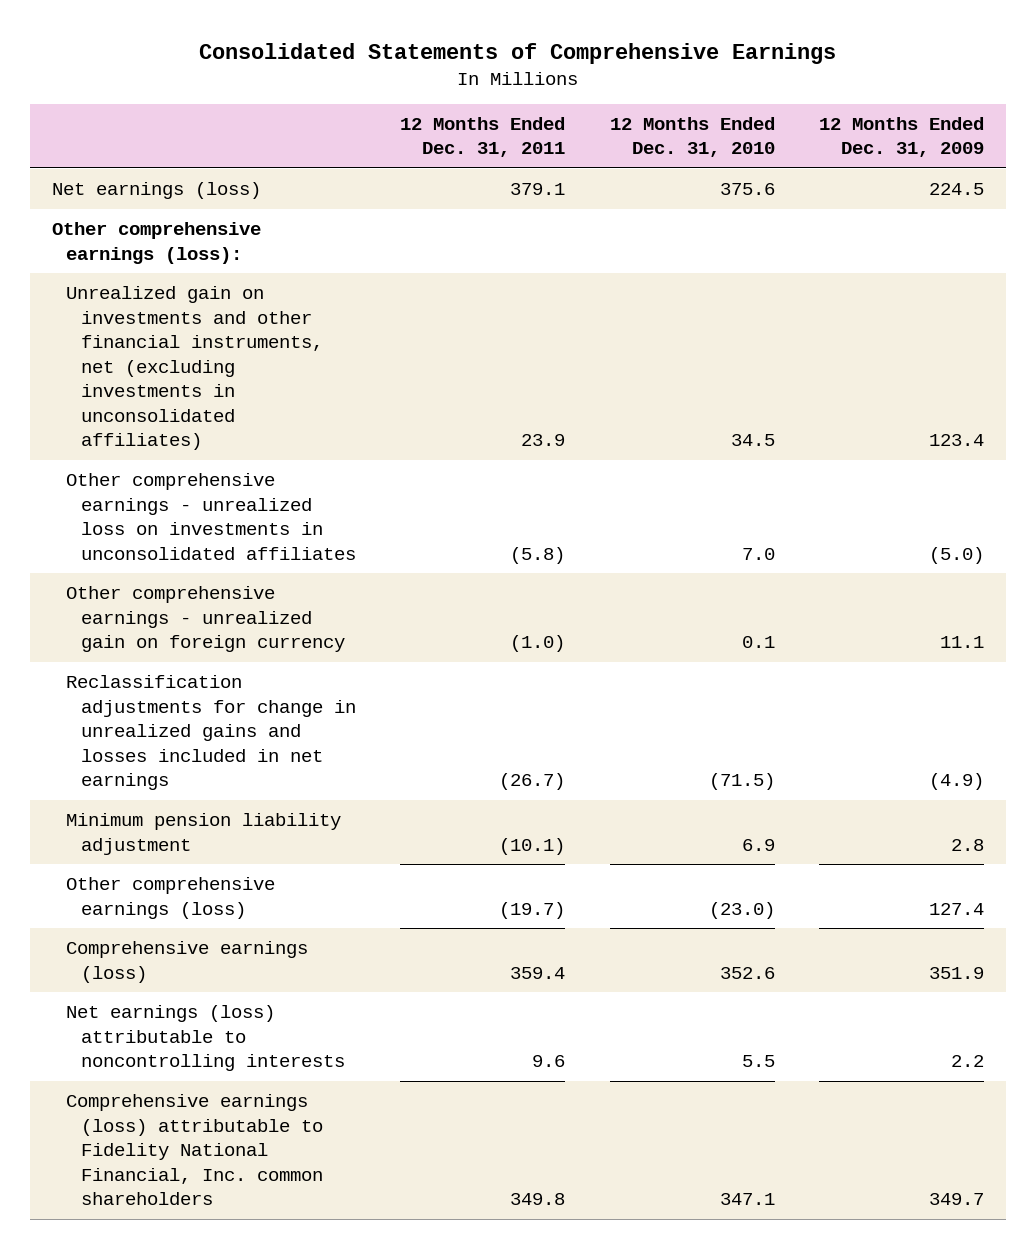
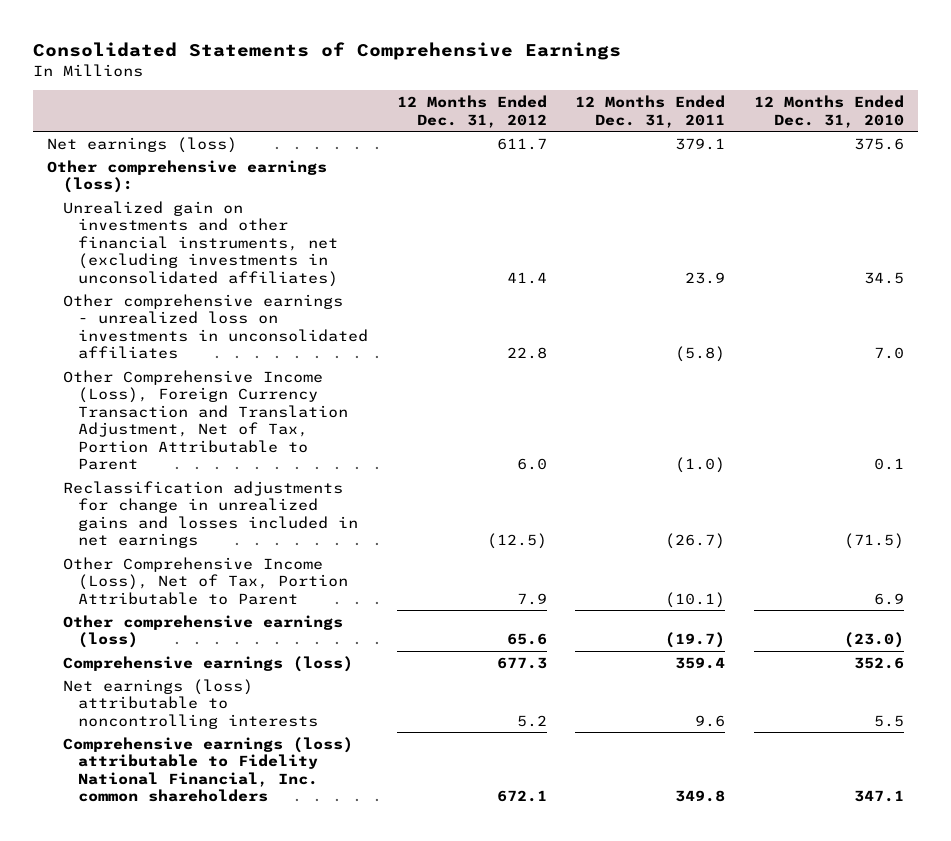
[818,116,984,158] 12 Months Ended Dec. 31, 2009 -> none
none -> [396,95,547,128] 12 Months Ended Dec. 31, 2012
[66,586,346,653] Other comprehensive earnings - unrealized gain on foreign currency -> none
none -> [62,369,349,471] Other Comprehensive Income (Loss), Foreign Currency Transaction and Translation Adjustment, Net of Tax, Portion Attributable to Parent
[66,813,342,855] Minimum pension liability adjustment -> [62,556,349,605] Other Comprehensive Income (Loss), Net of Tax, Portion Attributable to Parent

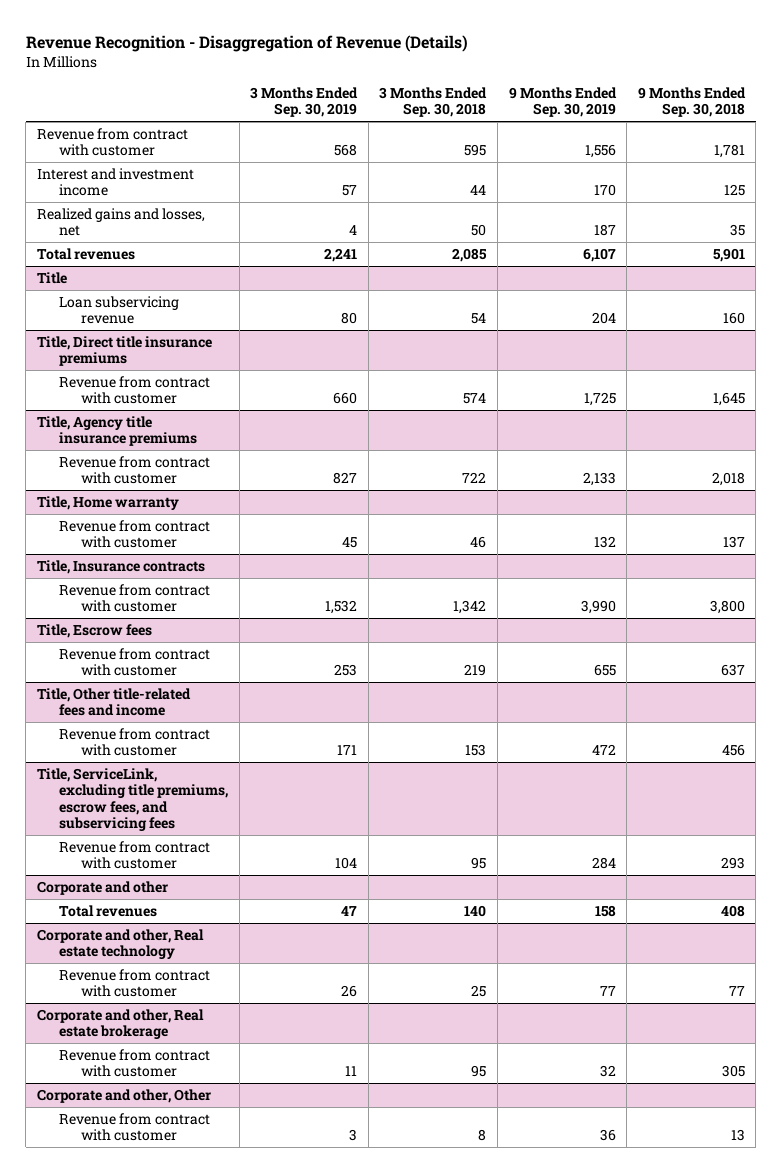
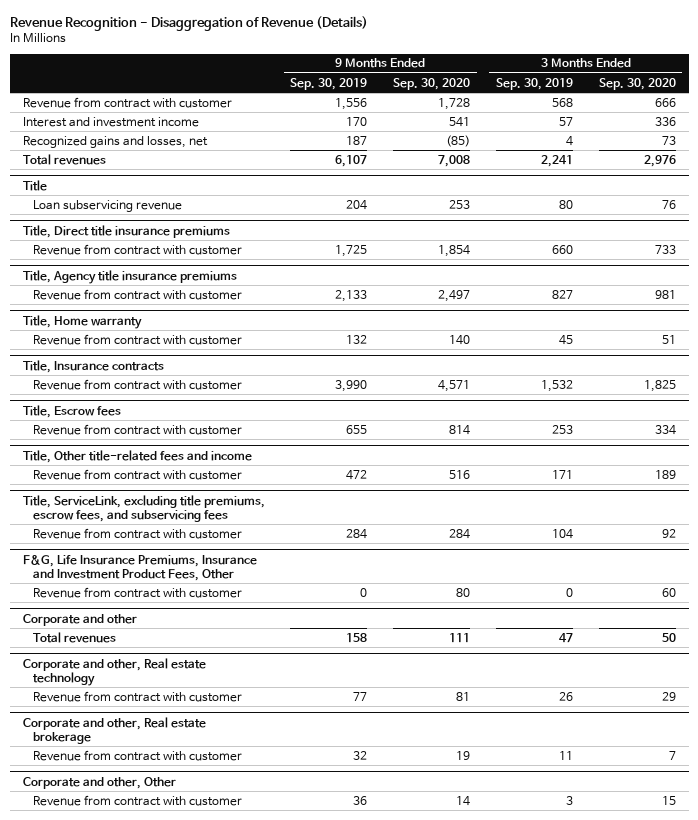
[379,86,488,118] 3 Months Ended Sep. 30, 2018 -> none
[637,86,746,118] 9 Months Ended Sep. 30, 2018 -> none
none -> [393,77,471,90] Sep. 30, 2020
none -> [598,77,676,90] Sep. 30, 2020
[37,208,206,237] Realized gains and losses, net -> [22,135,208,148] Recognized gains and losses, net
none -> [22,554,257,581] F&G, Life Insurance Premiums, Insurance and Investment Product Fees, Other
none -> [32,586,242,598] Revenue from contract with customer

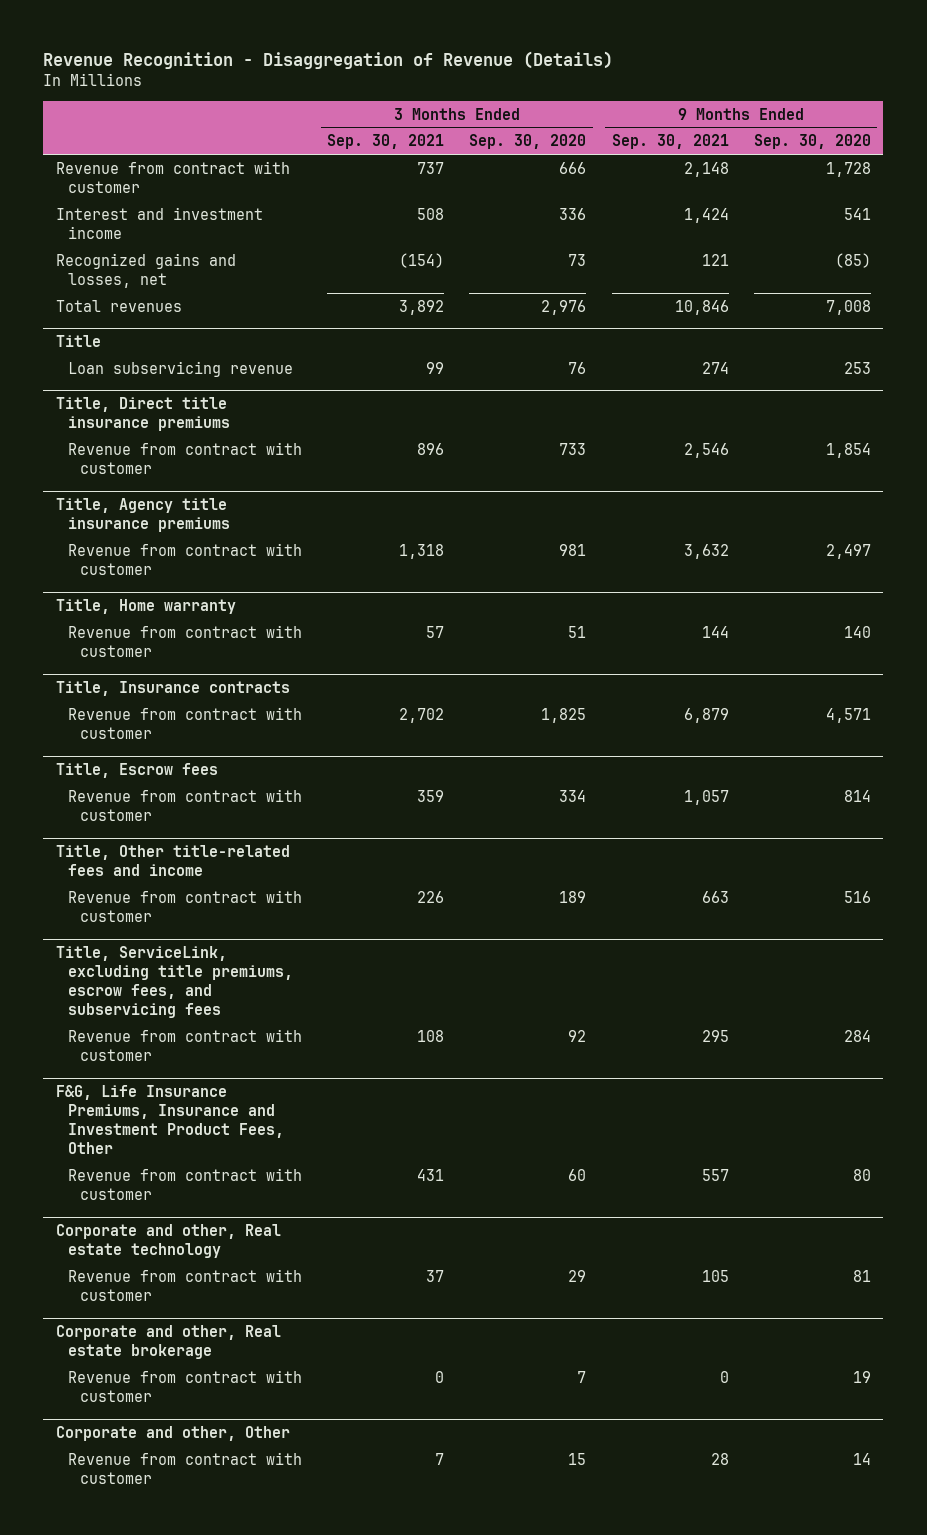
[290,77,368,90] Sep. 30, 2019 -> none
[495,77,573,90] Sep. 30, 2019 -> none
none -> [327,134,445,150] Sep. 30, 2021
none -> [611,134,729,150] Sep. 30, 2021
[22,613,137,626] Corporate and other -> none
[32,631,116,643] Total revenues -> none

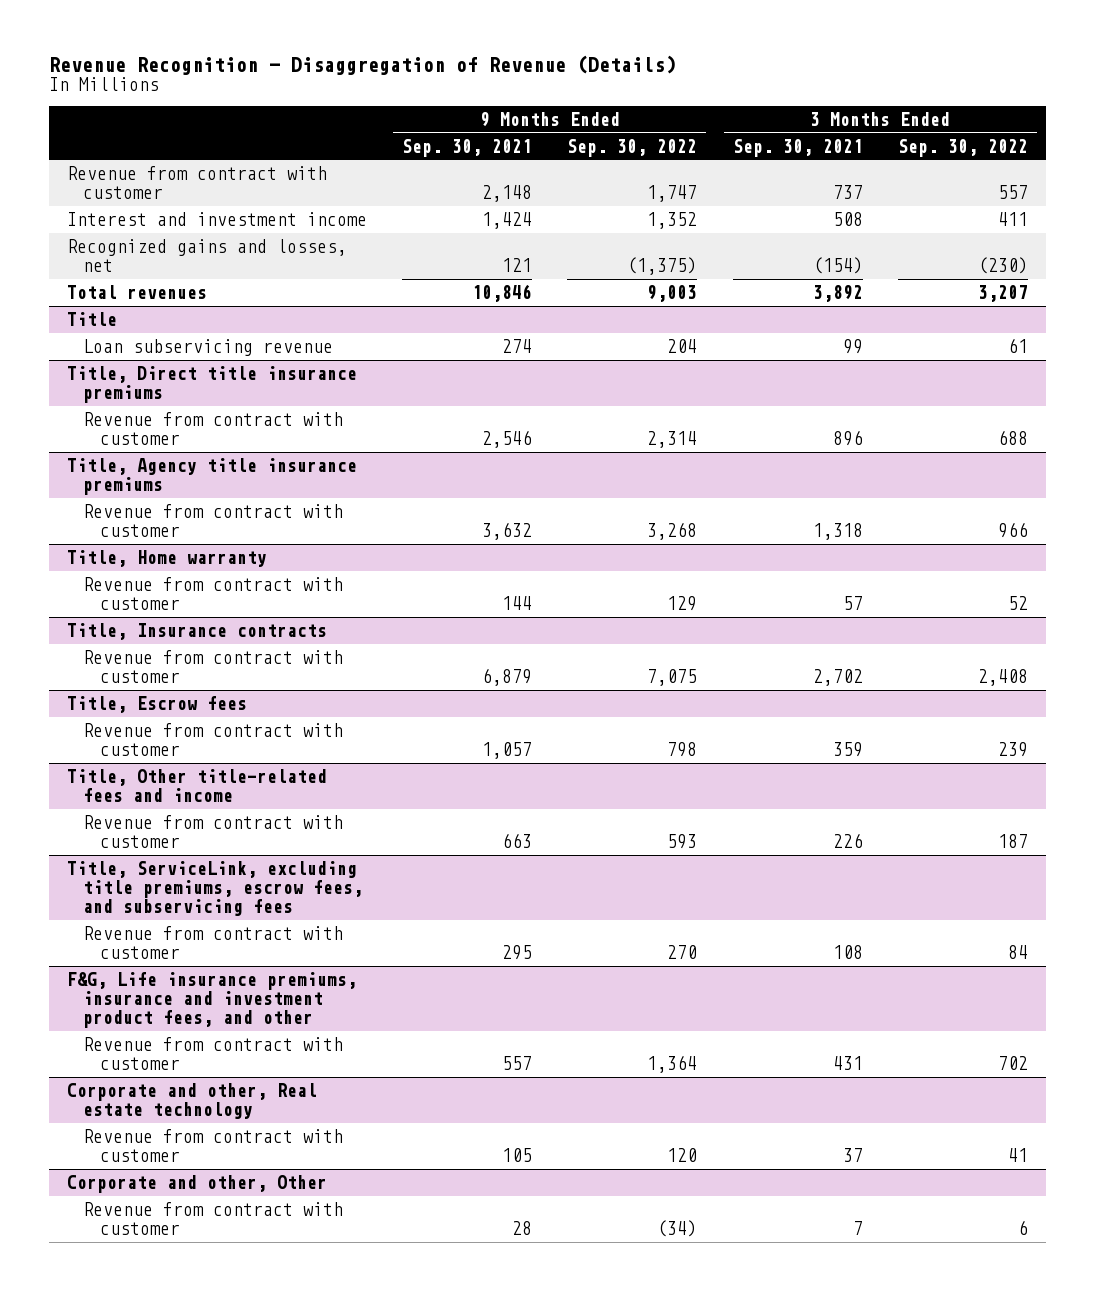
[469,134,587,150] Sep. 30, 2020 -> none
[753,134,871,150] Sep. 30, 2020 -> none
none -> [567,138,698,157] Sep. 30, 2022
none -> [898,138,1029,157] Sep. 30, 2022
[55,1085,284,1155] F&G, Life Insurance Premiums, Insurance and Investment Product Fees, Other -> [66,972,357,1028] F&G, Life insurance premiums, insurance and investment product fees, and other
[55,1325,281,1360] Corporate and other, Real estate brokerage -> none
[67,1369,302,1402] Revenue from contract with customer -> none

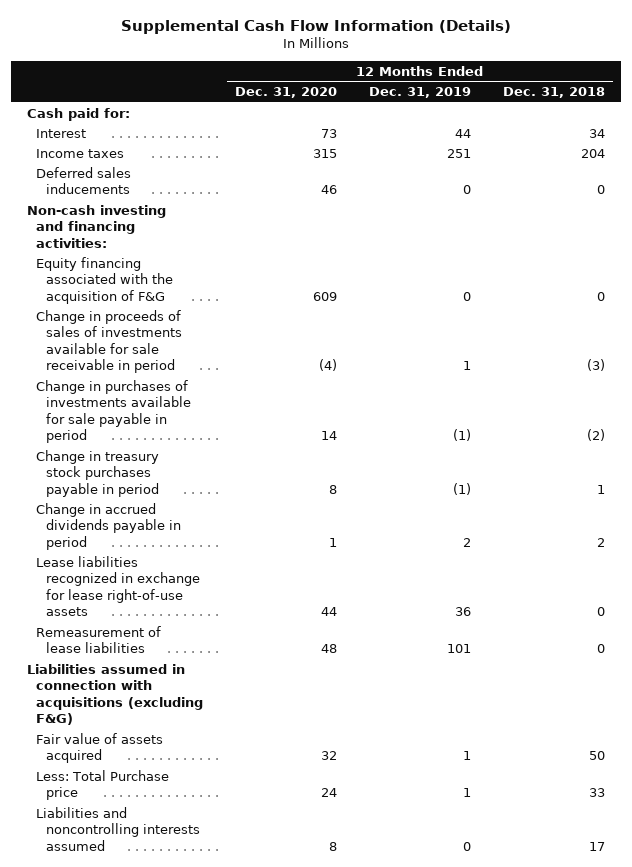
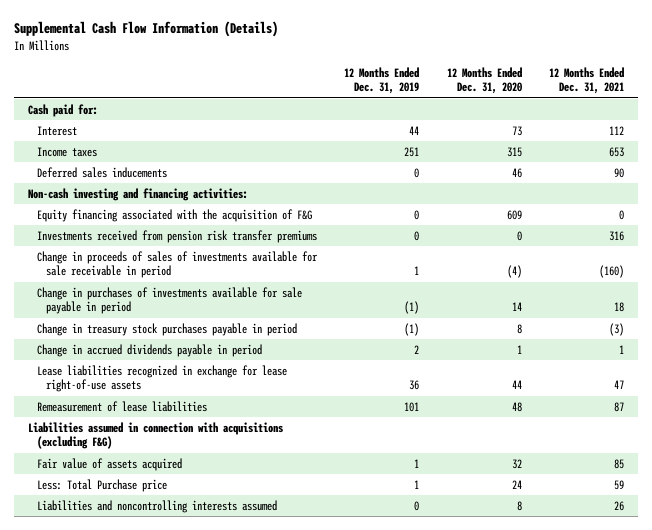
[502,87,605,99] Dec. 31, 2018 -> none
none -> [549,66,625,95] 12 Months Ended Dec. 31, 2021
none -> [36,229,317,243] Investments received from pension risk transfer premiums

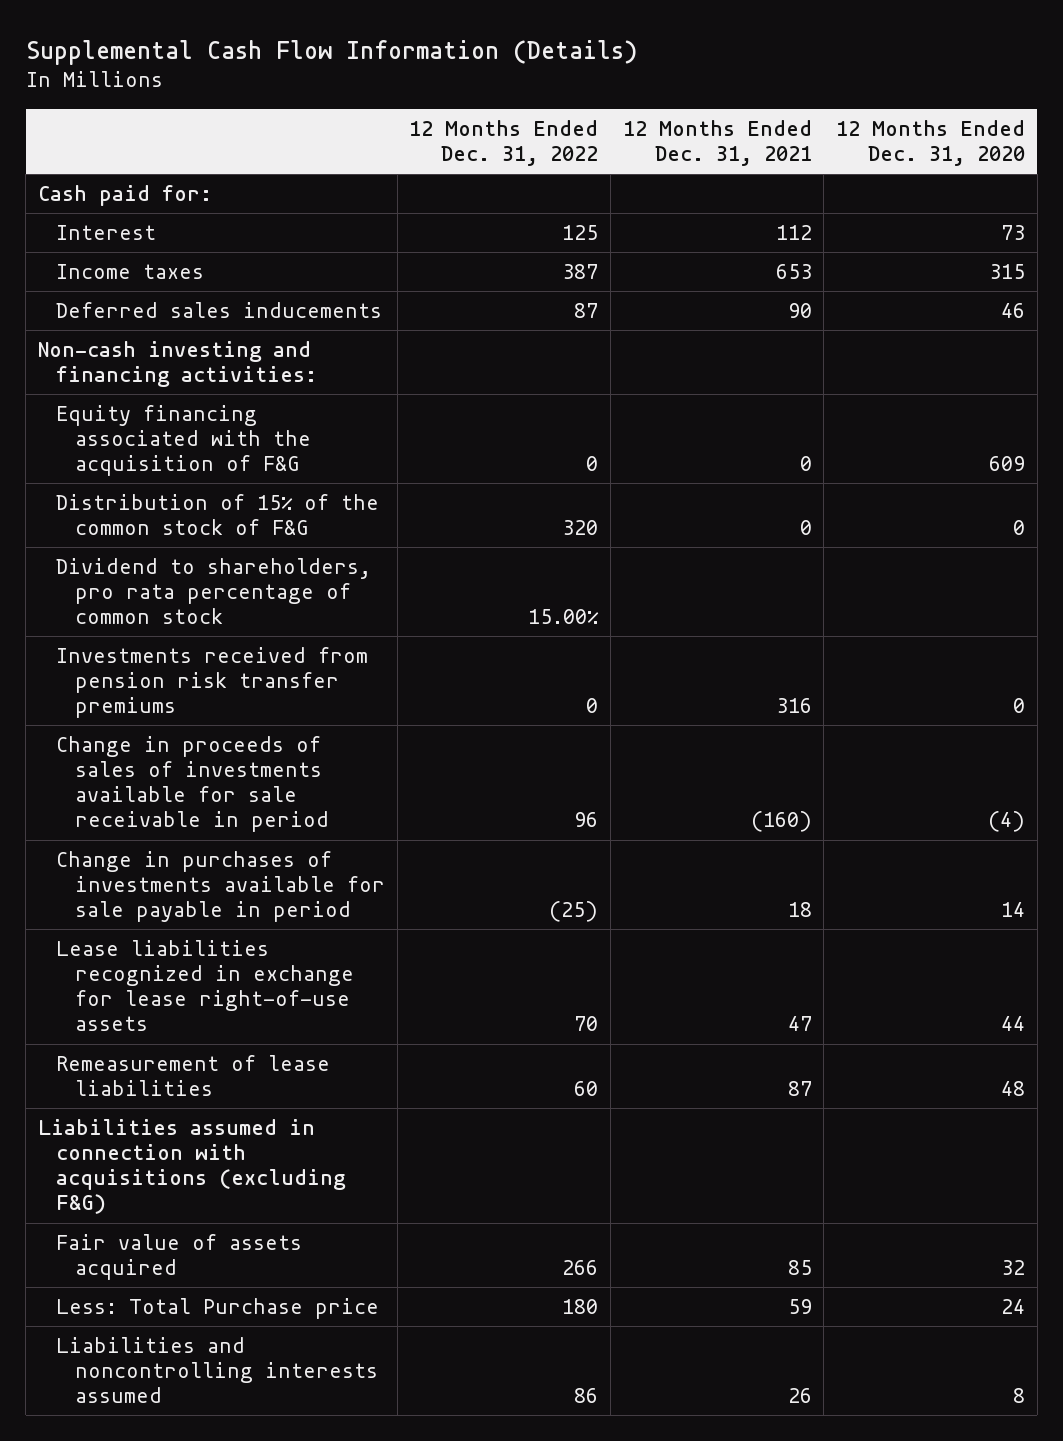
[344,66,420,95] 12 Months Ended Dec. 31, 2019 -> none
none -> [409,119,599,166] 12 Months Ended Dec. 31, 2022
none -> [56,493,380,536] Distribution of 15% of the common stock of F&G
none -> [56,557,372,625] Dividend to shareholders, pro rata percentage of common stock
[36,322,297,336] Change in treasury stock purchases payable in period -> none
[36,343,262,357] Change in accrued dividends payable in period -> none

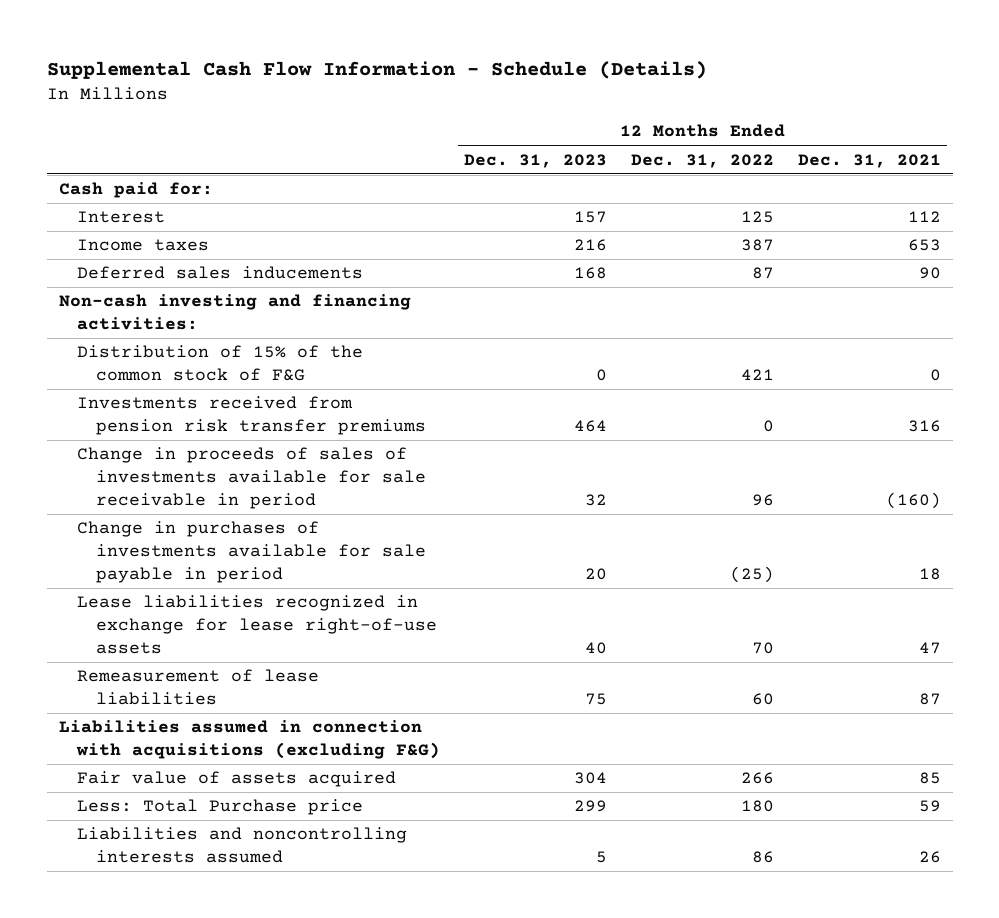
[25,39,637,65] Supplemental Cash Flow Information (Details) -> [46,60,707,79] Supplemental Cash Flow Information - Schedule (Details)
[836,119,1026,166] 12 Months Ended Dec. 31, 2020 -> none
none -> [464,153,608,168] Dec. 31, 2023
[56,404,311,477] Equity financing associated with the acquisition of F&G -> none
[56,557,372,625] Dividend to shareholders, pro rata percentage of common stock -> none
[562,520,599,536] 320 -> [741,368,775,380] 421

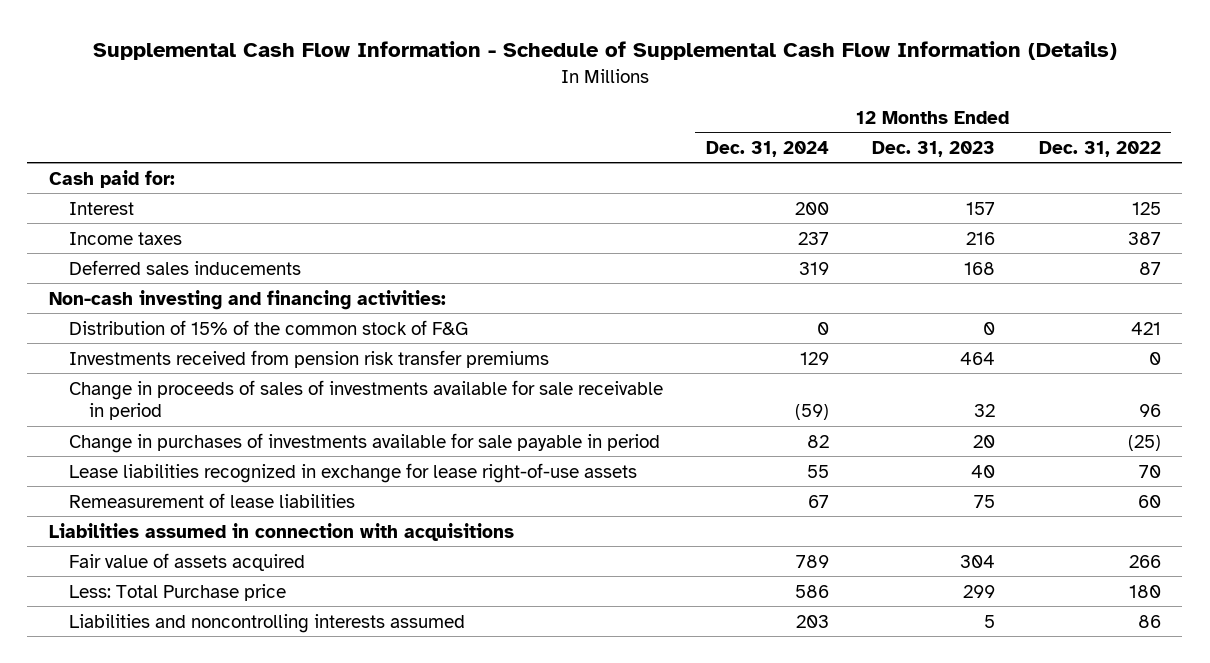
[46,60,707,79] Supplemental Cash Flow Information - Schedule (Details) -> [92,41,1117,61] Supplemental Cash Flow Information - Schedule of Supplemental Cash Flow Information (Details)
[797,153,941,168] Dec. 31, 2021 -> none
none -> [706,140,830,157] Dec. 31, 2024
[58,720,441,759] Liabilities assumed in connection with acquisitions (excluding F&G) -> [49,522,515,541] Liabilities assumed in connection with acquisitions

